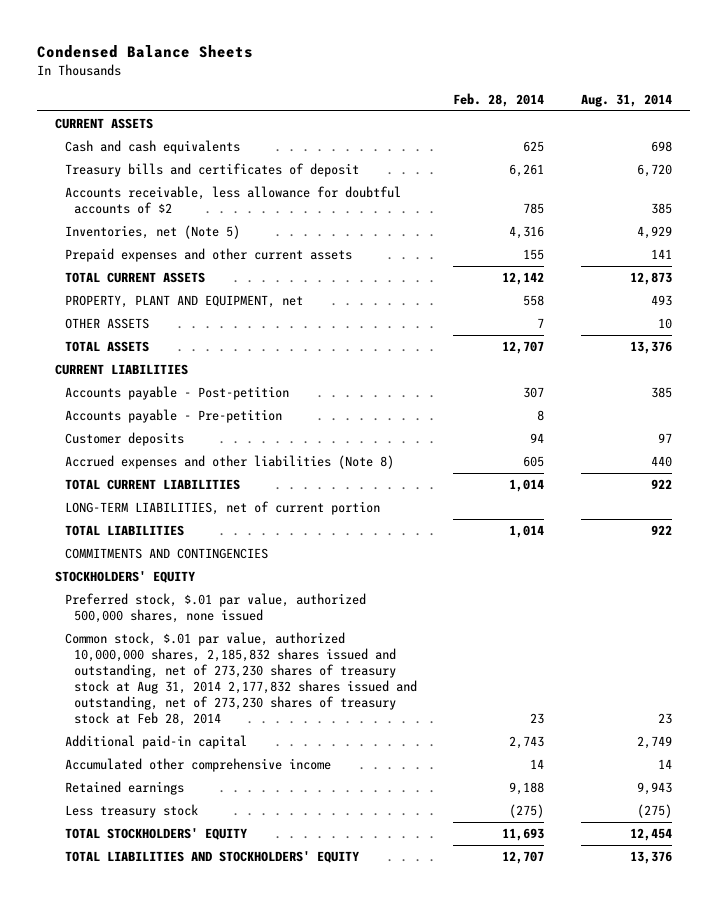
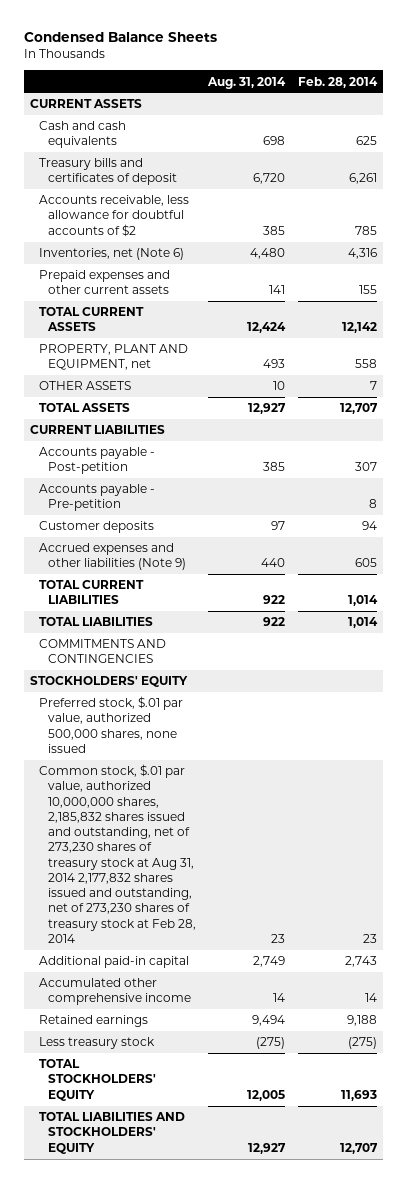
[64,225,240,240] Inventories, net (Note 5) -> [39,248,185,261] Inventories, net (Note 6)
[637,226,673,240] 4,929 -> [250,248,286,260] 4,480
[630,272,673,286] 12,873 -> [247,322,287,334] 12,424
[630,341,673,355] 13,376 -> [248,403,287,415] 12,927
[64,455,394,470] Accrued expenses and other liabilities (Note 8) -> [39,543,187,571] Accrued expenses and other liabilities (Note 9)
[64,501,380,516] LONG-TERM LIABILITIES, net of current portion -> none
[637,782,673,796] 9,943 -> [252,1015,286,1027] 9,494
[630,828,673,842] 12,454 -> [247,1089,286,1101] 12,005
[630,851,673,865] 13,376 -> [248,1142,287,1154] 12,927

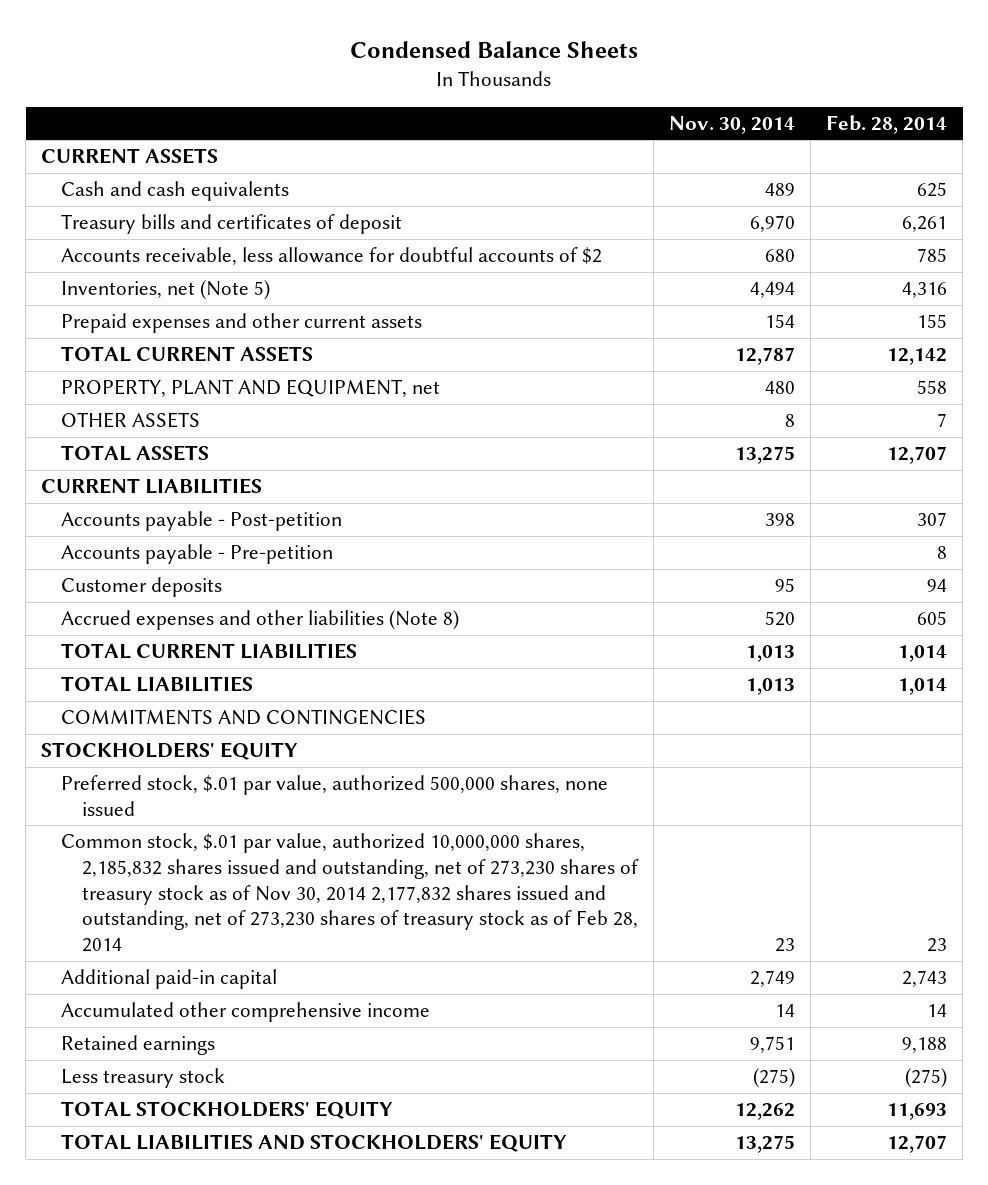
[207,76,287,89] Aug. 31, 2014 -> none
none -> [668,115,795,134] Nov. 30, 2014
[39,248,185,261] Inventories, net (Note 6) -> [61,280,271,301] Inventories, net (Note 5)
[39,543,187,571] Accrued expenses and other liabilities (Note 9) -> [61,610,460,631] Accrued expenses and other liabilities (Note 8)
[39,764,197,943] Common stock, $.01 par value, authorized 10,000,000 shares, 2,185,832 shares issued and outstanding, net of 273,230 shares of treasury stock at Aug 31, 2014 2,177,832 shares issued and outstanding, net of 273,230 shares of treasury stock at Feb 28, 2014 -> [61,833,639,953] Common stock, $.01 par value, authorized 10,000,000 shares, 2,185,832 shares issued and outstanding, net of 273,230 shares of treasury stock as of Nov 30, 2014 2,177,832 shares issued and outstanding, net of 273,230 shares of treasury stock as of Feb 28, 2014

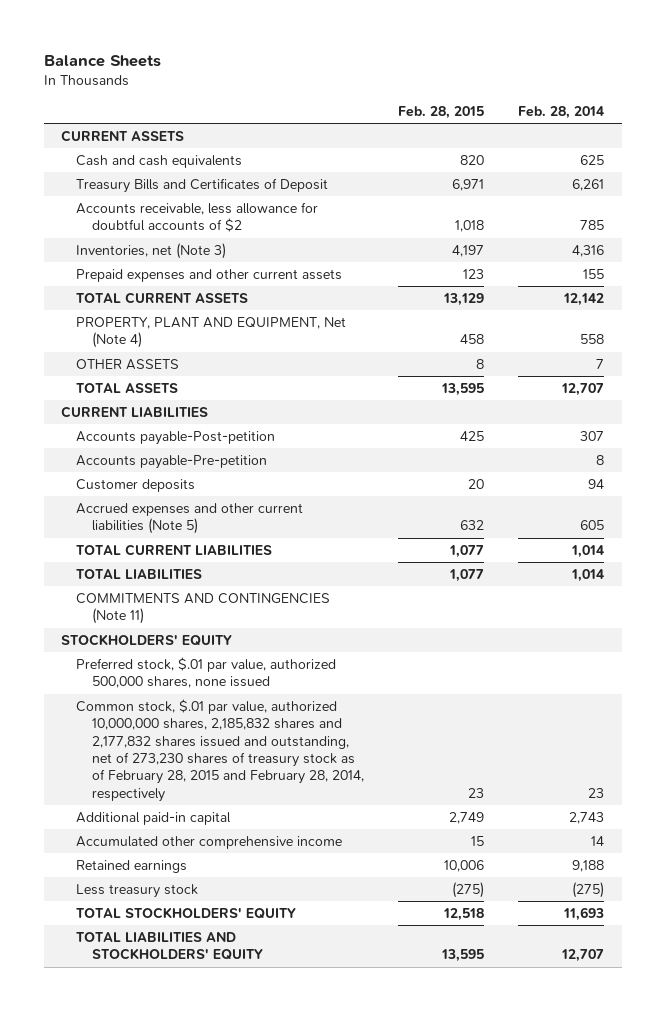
[350,40,639,58] Condensed Balance Sheets -> [43,54,161,67] Balance Sheets
[668,115,795,134] Nov. 30, 2014 -> none
none -> [397,106,484,120] Feb. 28, 2015
[61,214,403,235] Treasury bills and certificates of deposit -> [76,177,329,193] Treasury Bills and Certificates of Deposit
[61,280,271,301] Inventories, net (Note 5) -> [76,242,227,259] Inventories, net (Note 3)
[61,379,441,398] PROPERTY, PLANT AND EQUIPMENT, net -> [76,316,347,349] PROPERTY, PLANT AND EQUIPMENT, Net (Note 4)
[61,511,343,532] Accounts payable - Post-petition -> [76,430,276,445] Accounts payable-Post-petition
[61,544,334,565] Accounts payable - Pre-petition -> [76,454,268,469] Accounts payable-Pre-petition
[61,610,460,631] Accrued expenses and other liabilities (Note 8) -> [76,502,304,535] Accrued expenses and other current liabilities (Note 5)
[61,709,427,726] COMMITMENTS AND CONTINGENCIES -> [76,592,331,625] COMMITMENTS AND CONTINGENCIES (Note 11)
[61,833,639,953] Common stock, $.01 par value, authorized 10,000,000 shares, 2,185,832 shares issued and outstanding, net of 273,230 shares of treasury stock as of Nov 30, 2014 2,177,832 shares issued and outstanding, net of 273,230 shares of treasury stock as of Feb 28, 2014 -> [76,698,364,802] Common stock, $.01 par value, authorized 10,000,000 shares, 2,185,832 shares and 2,177,832 shares issued and outstanding, net of 273,230 shares of treasury stock as of February 28, 2015 and February 28, 2014, respectively

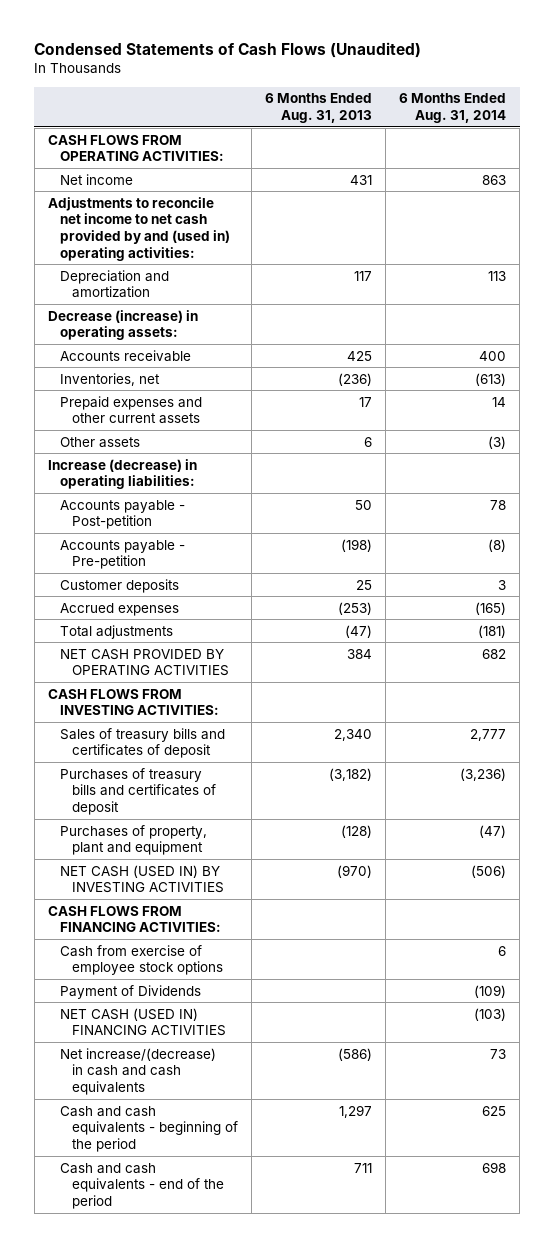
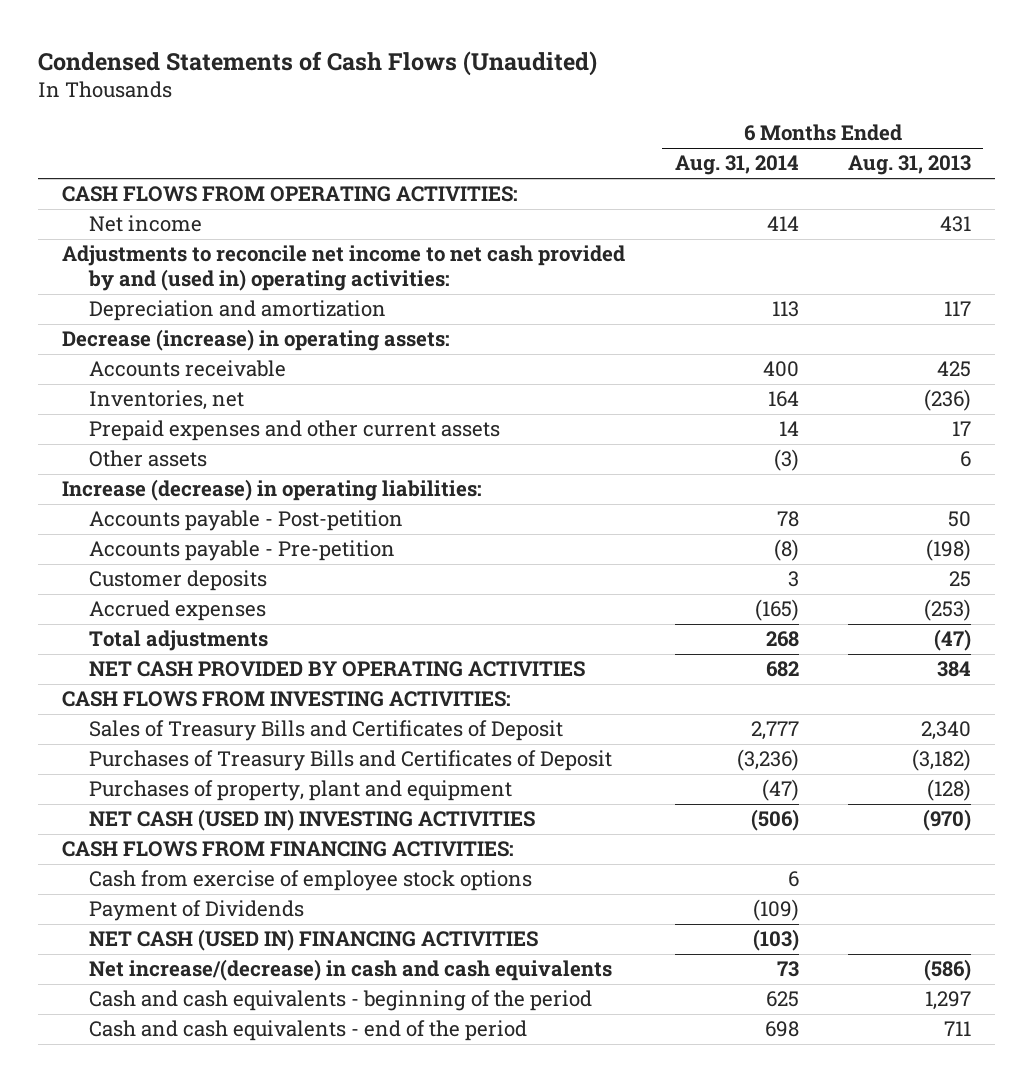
[482,174,507,185] 863 -> [766,216,799,232] 414
[475,372,507,386] (613) -> [767,391,799,408] 164
[478,624,507,638] (181) -> [765,631,799,648] 268
[59,727,225,759] Sales of treasury bills and certificates of deposit -> [89,720,564,742] Sales of Treasury Bills and Certificates of Deposit
[59,767,217,816] Purchases of treasury bills and certificates of deposit -> [89,750,613,772] Purchases of Treasury Bills and Certificates of Deposit
[59,864,225,894] NET CASH (USED IN) BY INVESTING ACTIVITIES -> [89,809,536,832] NET CASH (USED IN) INVESTING ACTIVITIES

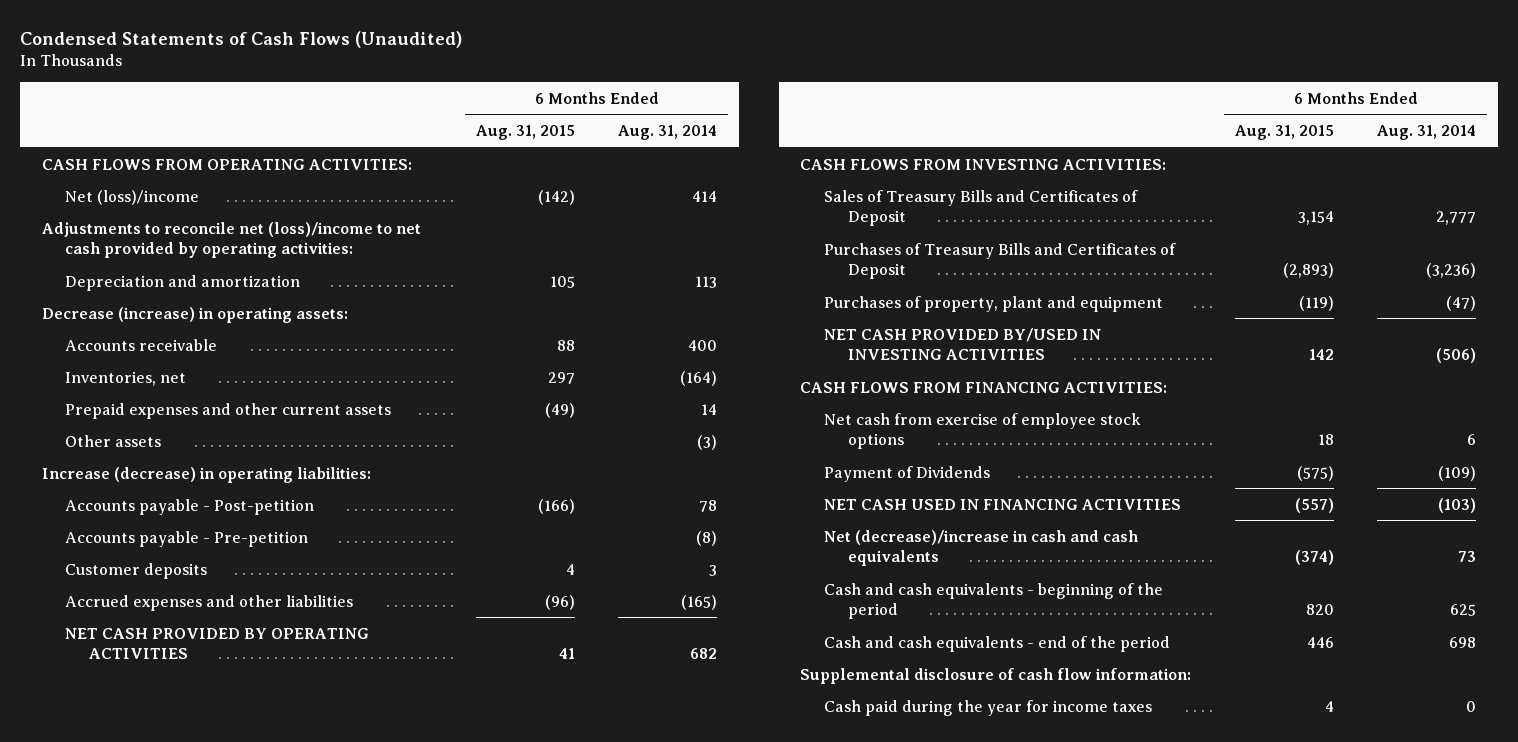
[847,155,971,176] Aug. 31, 2013 -> none
none -> [476,124,576,140] Aug. 31, 2015
[89,215,203,233] Net income -> [65,189,200,205] Net (loss)/income
[62,245,626,292] Adjustments to reconcile net income to net cash provided by and (used in) operating activities: -> [41,221,421,259] Adjustments to reconcile net (loss)/income to net cash provided by operating activities:
[767,391,799,408] 164 -> [680,370,718,386] (164)
[89,630,269,652] Total adjustments -> none
[89,600,267,622] Accrued expenses -> [65,594,354,611] Accrued expenses and other liabilities
[89,809,536,832] NET CASH (USED IN) INVESTING ACTIVITIES -> [824,327,1102,361] NET CASH PROVIDED BY/USED IN INVESTING ACTIVITIES
[89,870,533,892] Cash from exercise of employee stock options -> [824,412,1142,450] Net cash from exercise of employee stock options
[89,929,539,952] NET CASH (USED IN) FINANCING ACTIVITIES -> [824,498,1182,510] NET CASH USED IN FINANCING ACTIVITIES
[89,959,613,982] Net increase/(decrease) in cash and cash equivalents -> [824,529,1139,567] Net (decrease)/increase in cash and cash equivalents
none -> [800,667,1192,684] Supplemental disclosure of cash flow information:
none -> [824,699,1153,716] Cash paid during the year for income taxes

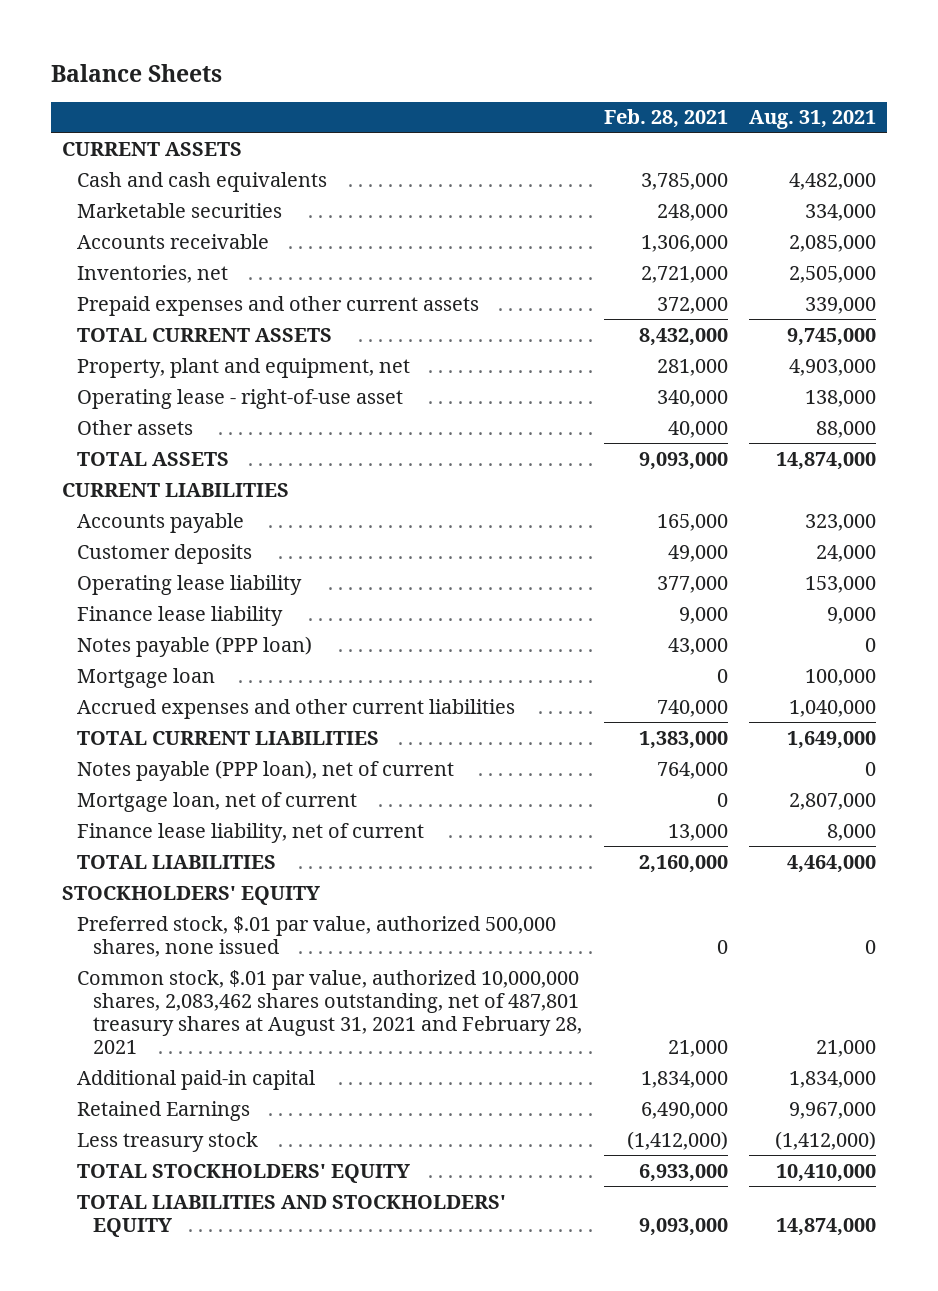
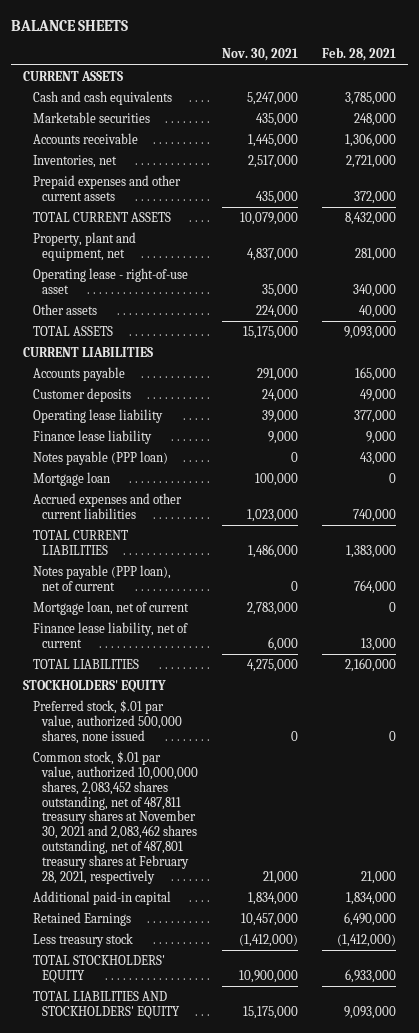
[50,63,222,82] Balance Sheets -> [11,19,129,31] BALANCE SHEETS
[749,110,877,130] Aug. 31, 2021 -> none
none -> [222,48,299,62] Nov. 30, 2021
[77,969,582,1054] Common stock, $.01 par value, authorized 10,000,000 shares, 2,083,462 shares outstanding, net of 487,801 treasury shares at August 31, 2021 and February 28, 2021 -> [32,750,199,884] Common stock, $.01 par value, authorized 10,000,000 shares, 2,083,452 shares outstanding, net of 487,811 treasury shares at November 30, 2021 and 2,083,462 shares outstanding, net of 487,801 treasury shares at February 28, 2021, respectively

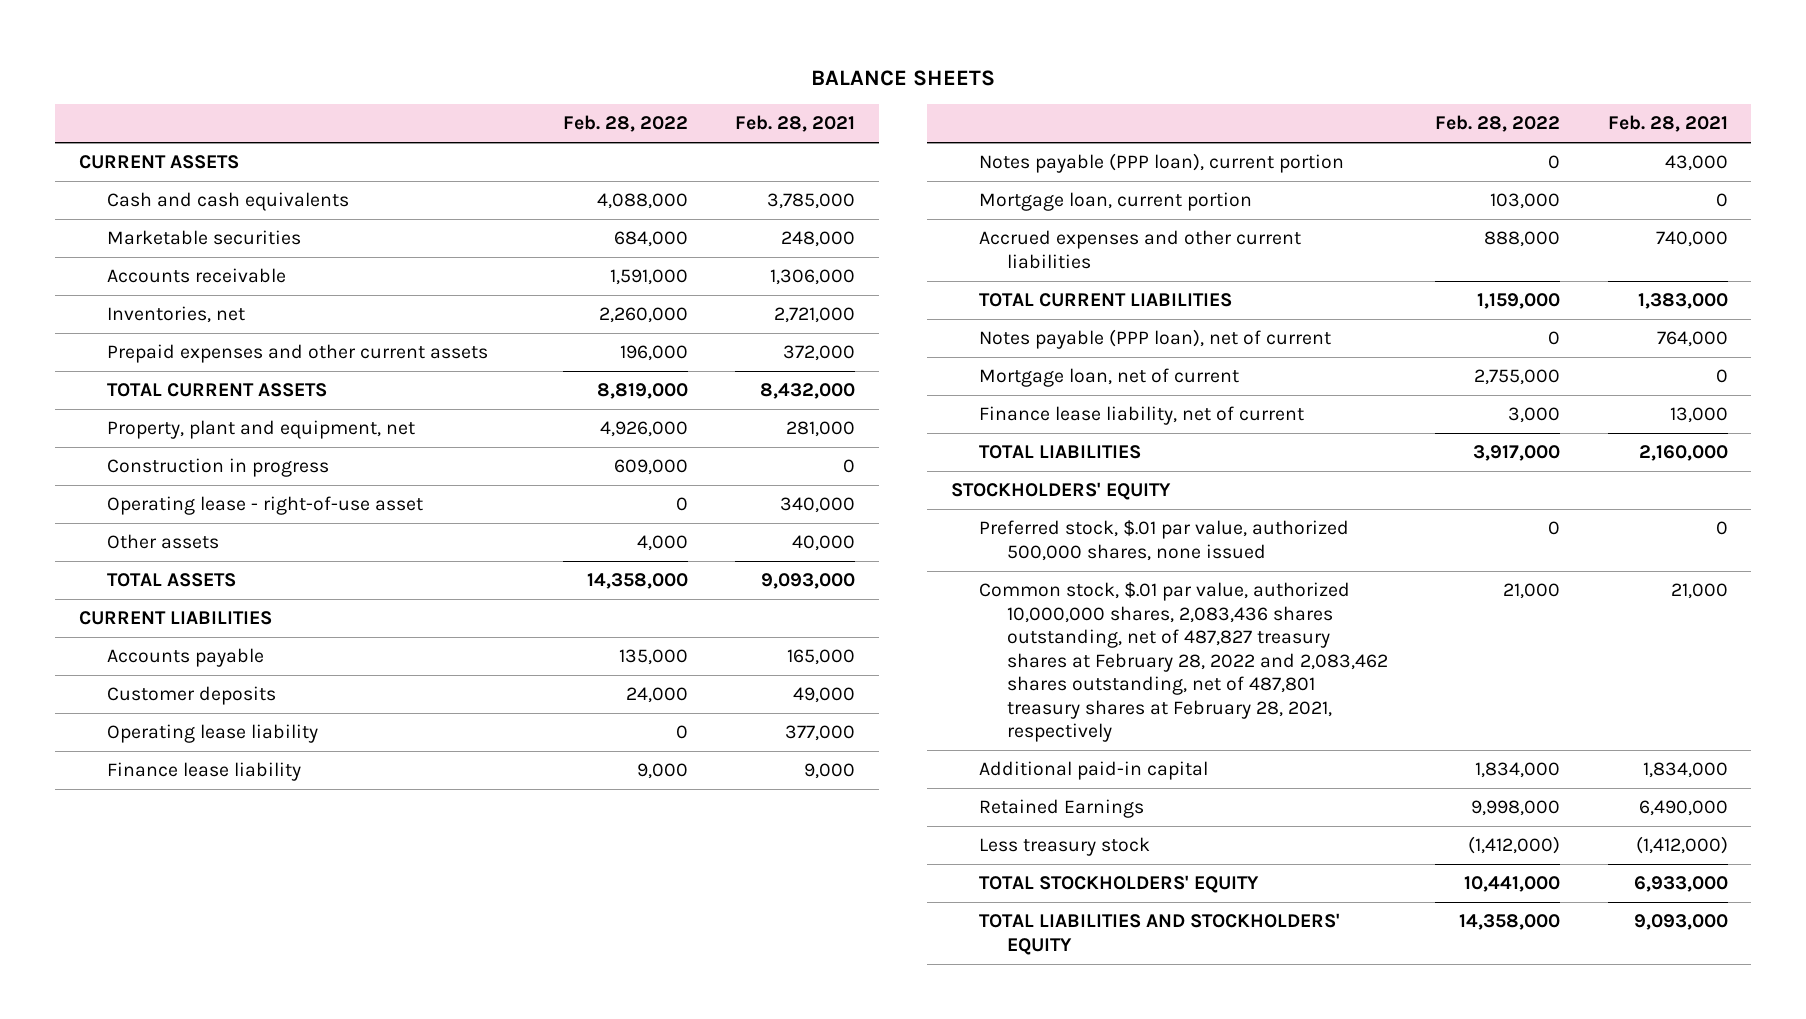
[222,48,299,62] Nov. 30, 2021 -> none
none -> [562,115,688,133] Feb. 28, 2022
none -> [106,458,329,478] Construction in progress
[32,450,168,465] Notes payable (PPP loan) -> [978,153,1344,174] Notes payable (PPP loan), current portion
[32,471,110,486] Mortgage loan -> [978,192,1252,212] Mortgage loan, current portion
[32,750,199,884] Common stock, $.01 par value, authorized 10,000,000 shares, 2,083,452 shares outstanding, net of 487,811 treasury shares at November 30, 2021 and 2,083,462 shares outstanding, net of 487,801 treasury shares at February 28, 2021, respectively -> [978,582,1388,743] Common stock, $.01 par value, authorized 10,000,000 shares, 2,083,436 shares outstanding, net of 487,827 treasury shares at February 28, 2022 and 2,083,462 shares outstanding, net of 487,801 treasury shares at February 28, 2021, respectively

